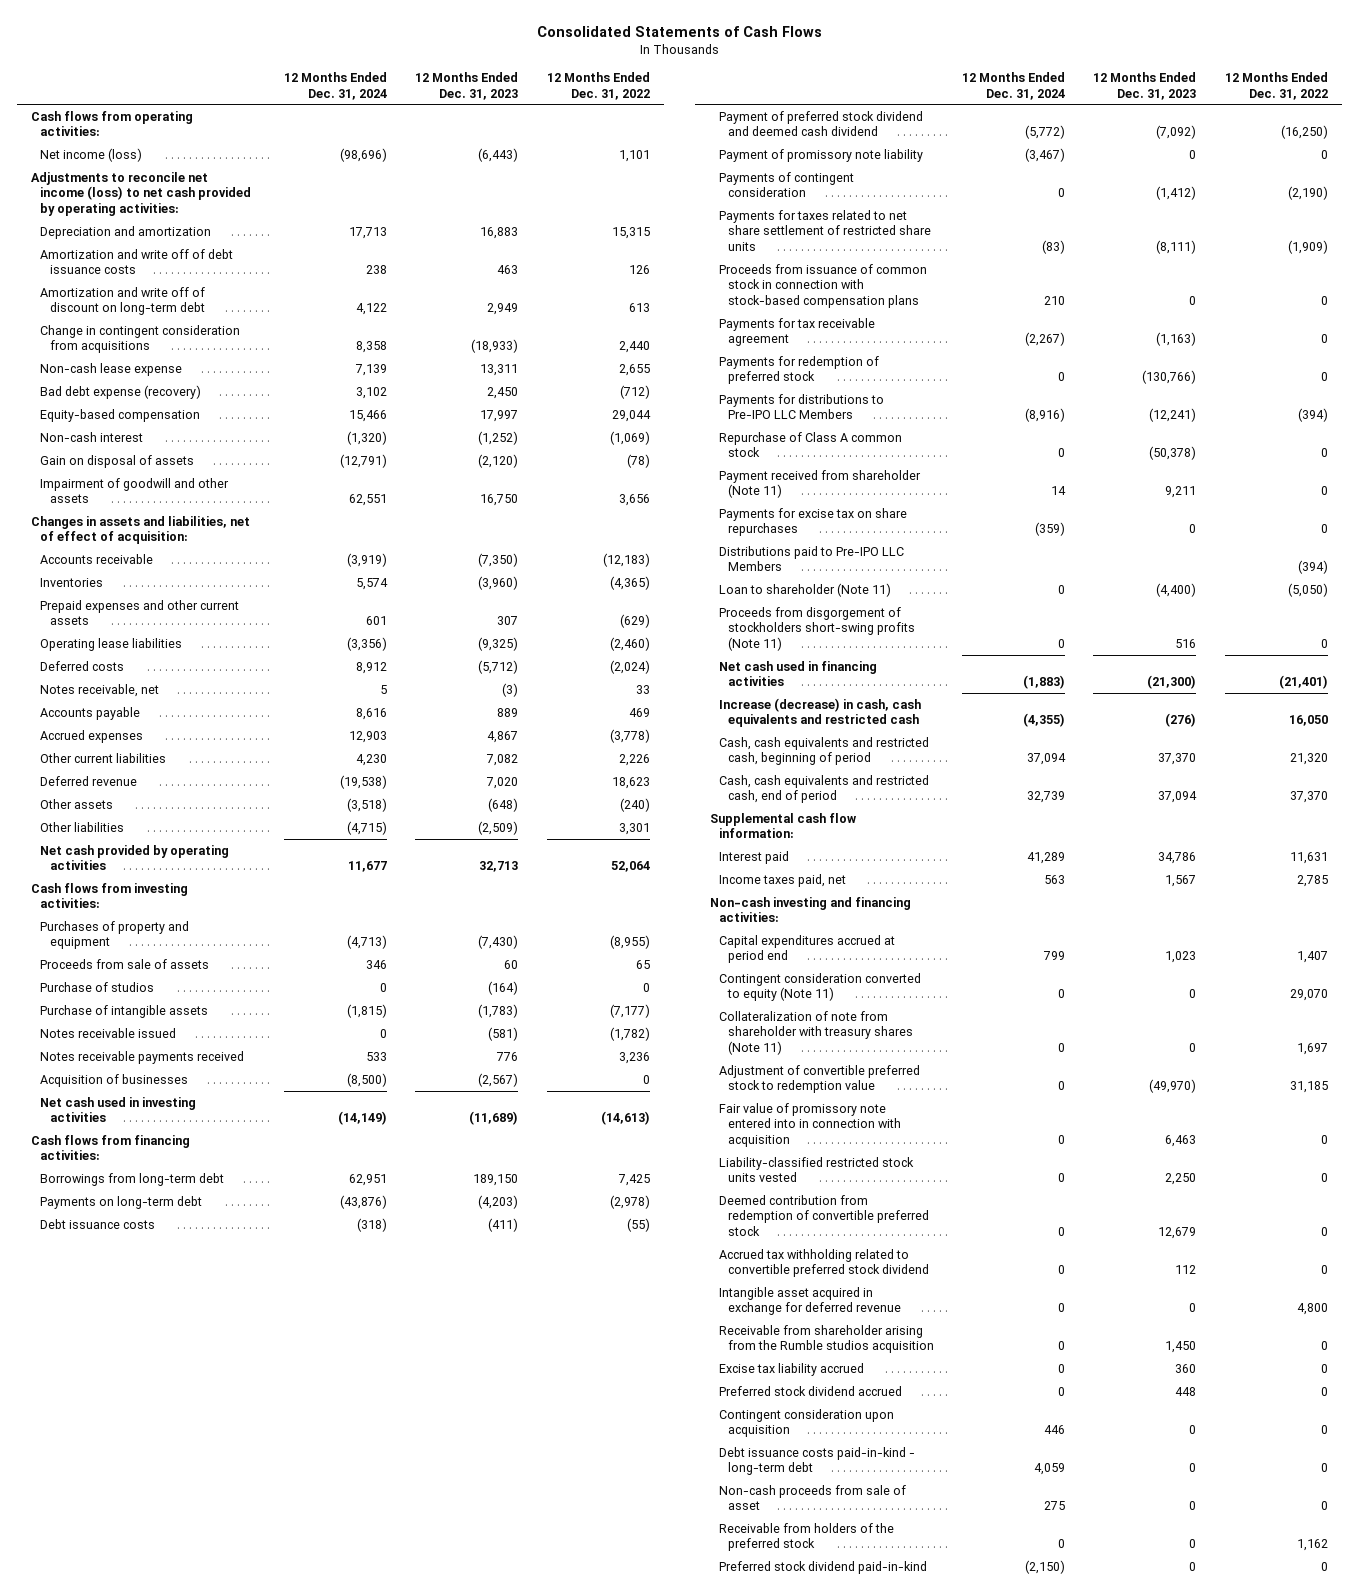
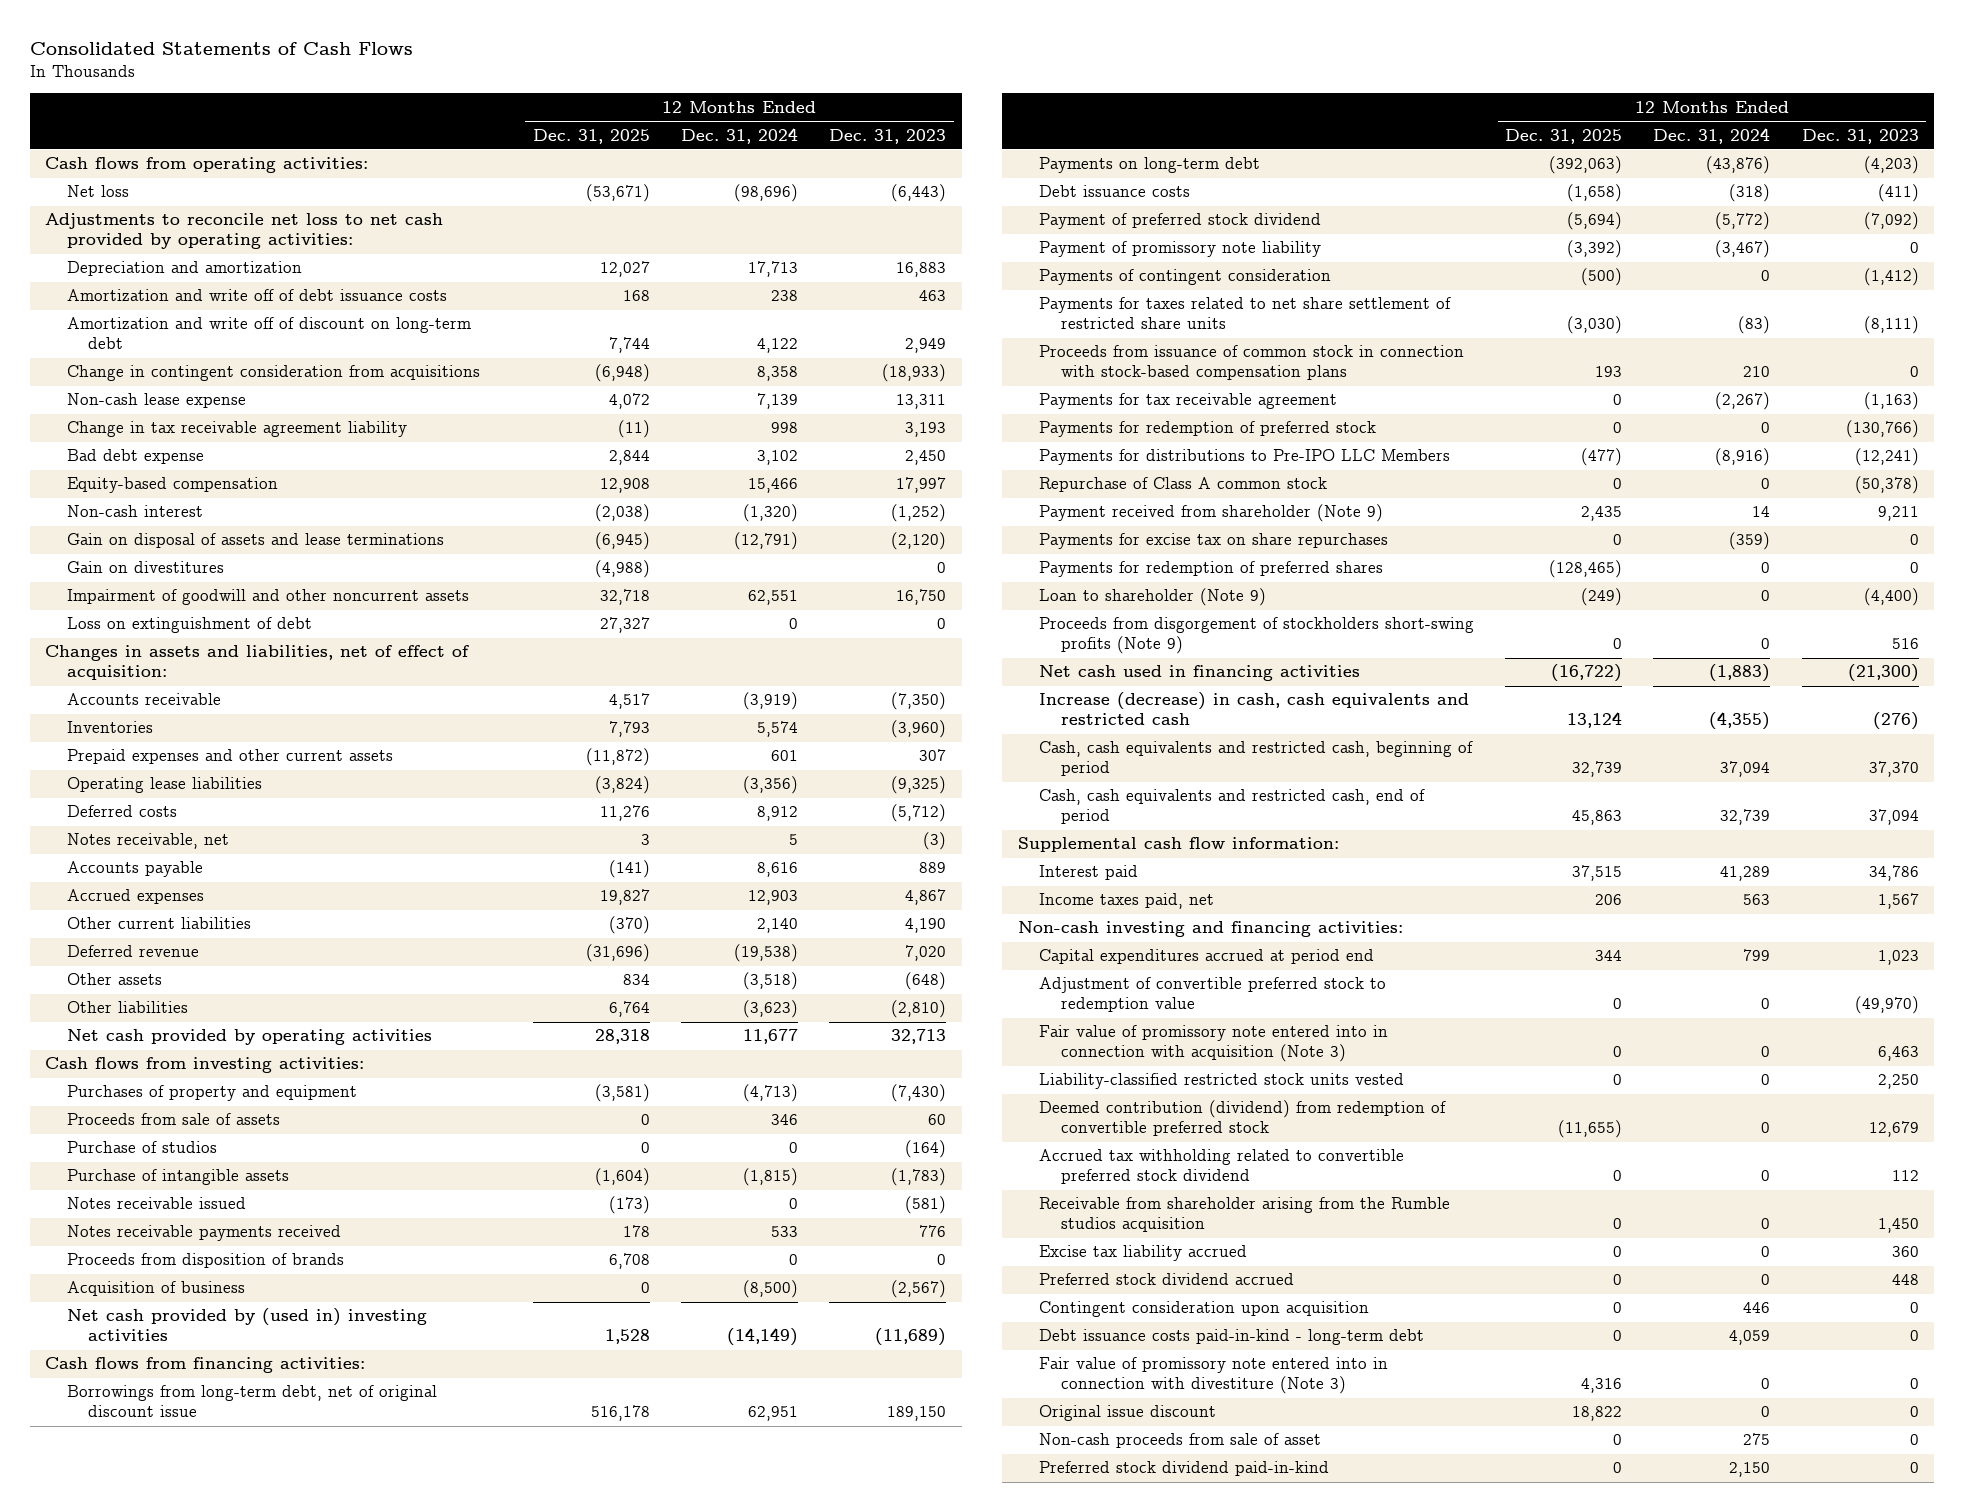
[546,71,650,100] 12 Months Ended Dec. 31, 2022 -> none
none -> [532,128,650,144] Dec. 31, 2025
[40,147,143,162] Net income (loss) -> [66,185,129,198] Net loss
[31,171,252,217] Adjustments to reconcile net income (loss) to net cash provided by operating activities: -> [45,213,444,250] Adjustments to reconcile net loss to net cash provided by operating activities:
none -> [66,421,407,438] Change in tax receivable agreement liability
[40,384,202,399] Bad debt expense (recovery) -> [66,449,204,465] Bad debt expense
[40,454,195,468] Gain on disposal of assets -> [66,533,444,549] Gain on disposal of assets and lease terminations
none -> [66,561,224,574] Gain on divestitures
[40,477,230,504] Impairment of goodwill and other assets -> [66,589,469,606] Impairment of goodwill and other noncurrent assets
none -> [66,617,312,634] Loss on extinguishment of debt
[355,753,387,766] 4,230 -> [756,918,798,934] 2,140
[486,753,519,766] 7,082 -> [905,918,947,934] 4,190
[346,820,387,835] (4,715) -> [742,1000,798,1019] (3,623)
[478,820,519,835] (2,509) -> [891,1000,947,1019] (2,810)
none -> [66,1253,344,1269] Proceeds from disposition of brands
[40,1073,189,1087] Acquisition of businesses -> [66,1281,245,1297] Acquisition of business
[40,1096,197,1123] Net cash used in investing activities -> [66,1308,427,1342] Net cash provided by (used in) investing activities
[40,1172,225,1186] Borrowings from long-term debt -> [66,1385,437,1418] Borrowings from long-term debt, net of original discount issue
[718,110,923,137] Payment of preferred stock dividend and deemed cash dividend -> [1039,213,1322,230] Payment of preferred stock dividend
[718,469,921,499] Payment received from shareholder (Note 11) -> [1039,504,1384,523] Payment received from shareholder (Note 9)
[718,545,904,572] Distributions paid to Pre-IPO LLC Members -> none
none -> [1039,561,1384,578] Payments for redemption of preferred shares
[718,582,891,597] Loan to shareholder (Note 11) -> [1039,588,1267,607] Loan to shareholder (Note 9)
[718,606,915,652] Proceeds from disgorgement of stockholders short-swing profits (Note 11) -> [1039,617,1475,655] Proceeds from disgorgement of stockholders short-swing profits (Note 9)
[718,972,921,1002] Contingent consideration converted to equity (Note 11) -> none
[718,1010,913,1056] Collateralization of note from shareholder with treasury shares (Note 11) -> none
[718,1102,901,1148] Fair value of promissory note entered into in connection with acquisition -> [1039,1025,1389,1063] Fair value of promissory note entered into in connection with acquisition (Note 3)
[718,1194,929,1237] Deemed contribution from redemption of convertible preferred stock -> [1039,1100,1447,1137] Deemed contribution (dividend) from redemption of convertible preferred stock
[718,1286,901,1316] Intangible asset acquired in exchange for deferred revenue -> none
none -> [1039,1357,1389,1395] Fair value of promissory note entered into in connection with divestiture (Note 3)
none -> [1039,1405,1217,1422] Original issue discount
[718,1522,894,1552] Receivable from holders of the preferred stock -> none
[1025,1559,1066,1574] (2,150) -> [1729,1462,1771,1478] 2,150

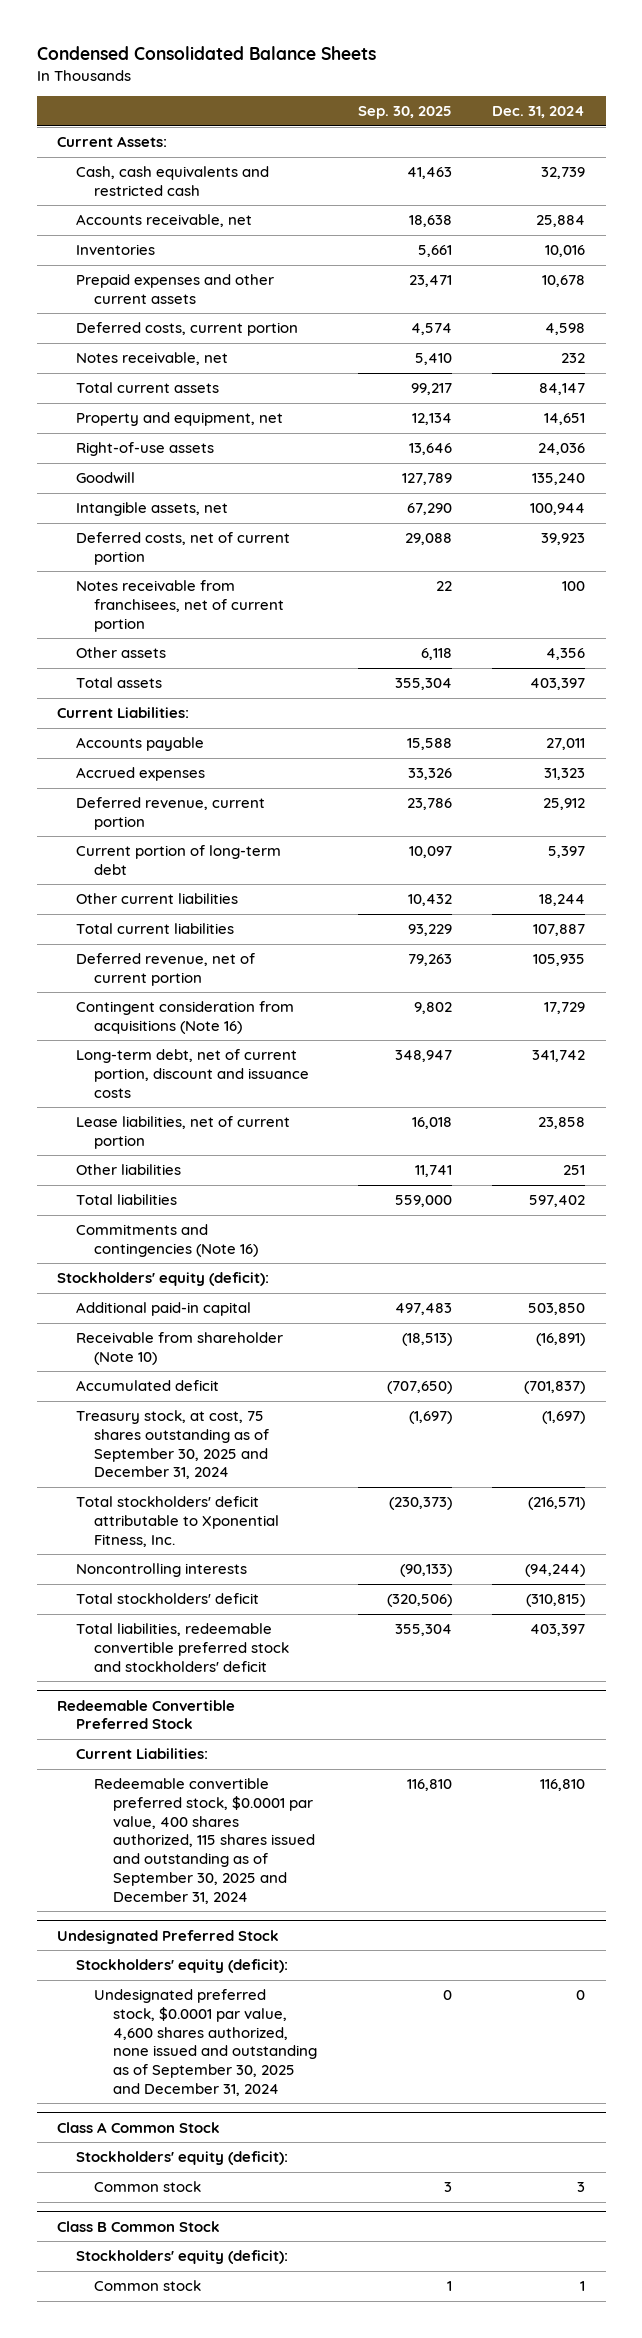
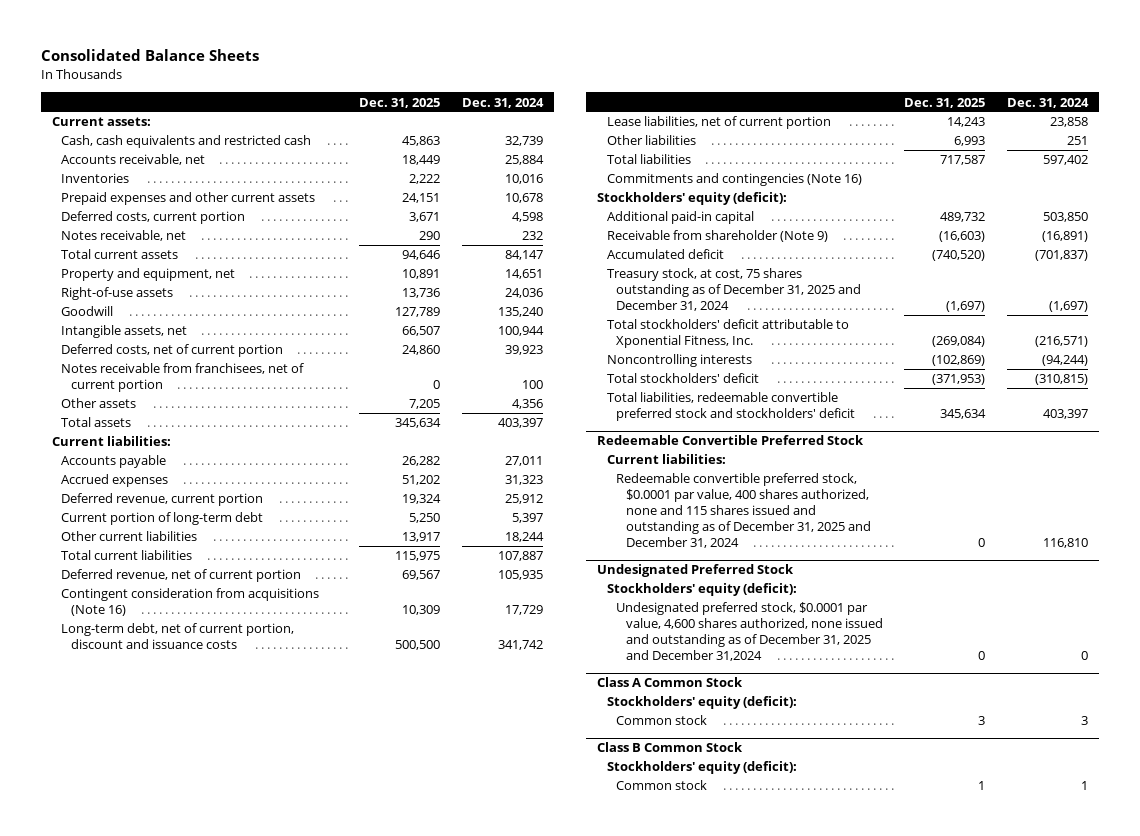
[36,46,376,61] Condensed Consolidated Balance Sheets -> [41,49,260,62] Consolidated Balance Sheets
[357,106,452,120] Sep. 30, 2025 -> none
none -> [359,97,441,108] Dec. 31, 2025
[57,136,168,148] Current Assets: -> [51,117,151,127] Current assets:
[57,707,190,719] Current Liabilities: -> [51,436,171,447] Current liabilities:
[75,1332,283,1365] Receivable from shareholder (Note 10) -> [606,230,828,243] Receivable from shareholder (Note 9)
[75,1410,270,1480] Treasury stock, at cost, 75 shares outstanding as of September 30, 2025 and December 31, 2024 -> [606,268,862,312] Treasury stock, at cost, 75 shares outstanding as of December 31, 2025 and December 31, 2024
[75,1748,208,1760] Current Liabilities: -> [606,454,726,465] Current liabilities:
[94,1778,316,1904] Redeemable convertible preferred stock, $0.0001 par value, 400 shares authorized, 115 shares issued and outstanding as of September 30, 2025 and December 31, 2024 -> [616,473,871,549] Redeemable convertible preferred stock, $0.0001 par value, 400 shares authorized, none and 115 shares issued and outstanding as of December 31, 2025 and December 31, 2024
[94,1989,318,2096] Undesignated preferred stock, $0.0001 par value, 4,600 shares authorized, none issued and outstanding as of September 30, 2025 and December 31, 2024 -> [616,602,883,662] Undesignated preferred stock, $0.0001 par value, 4,600 shares authorized, none issued and outstanding as of December 31, 2025 and December 31,2024

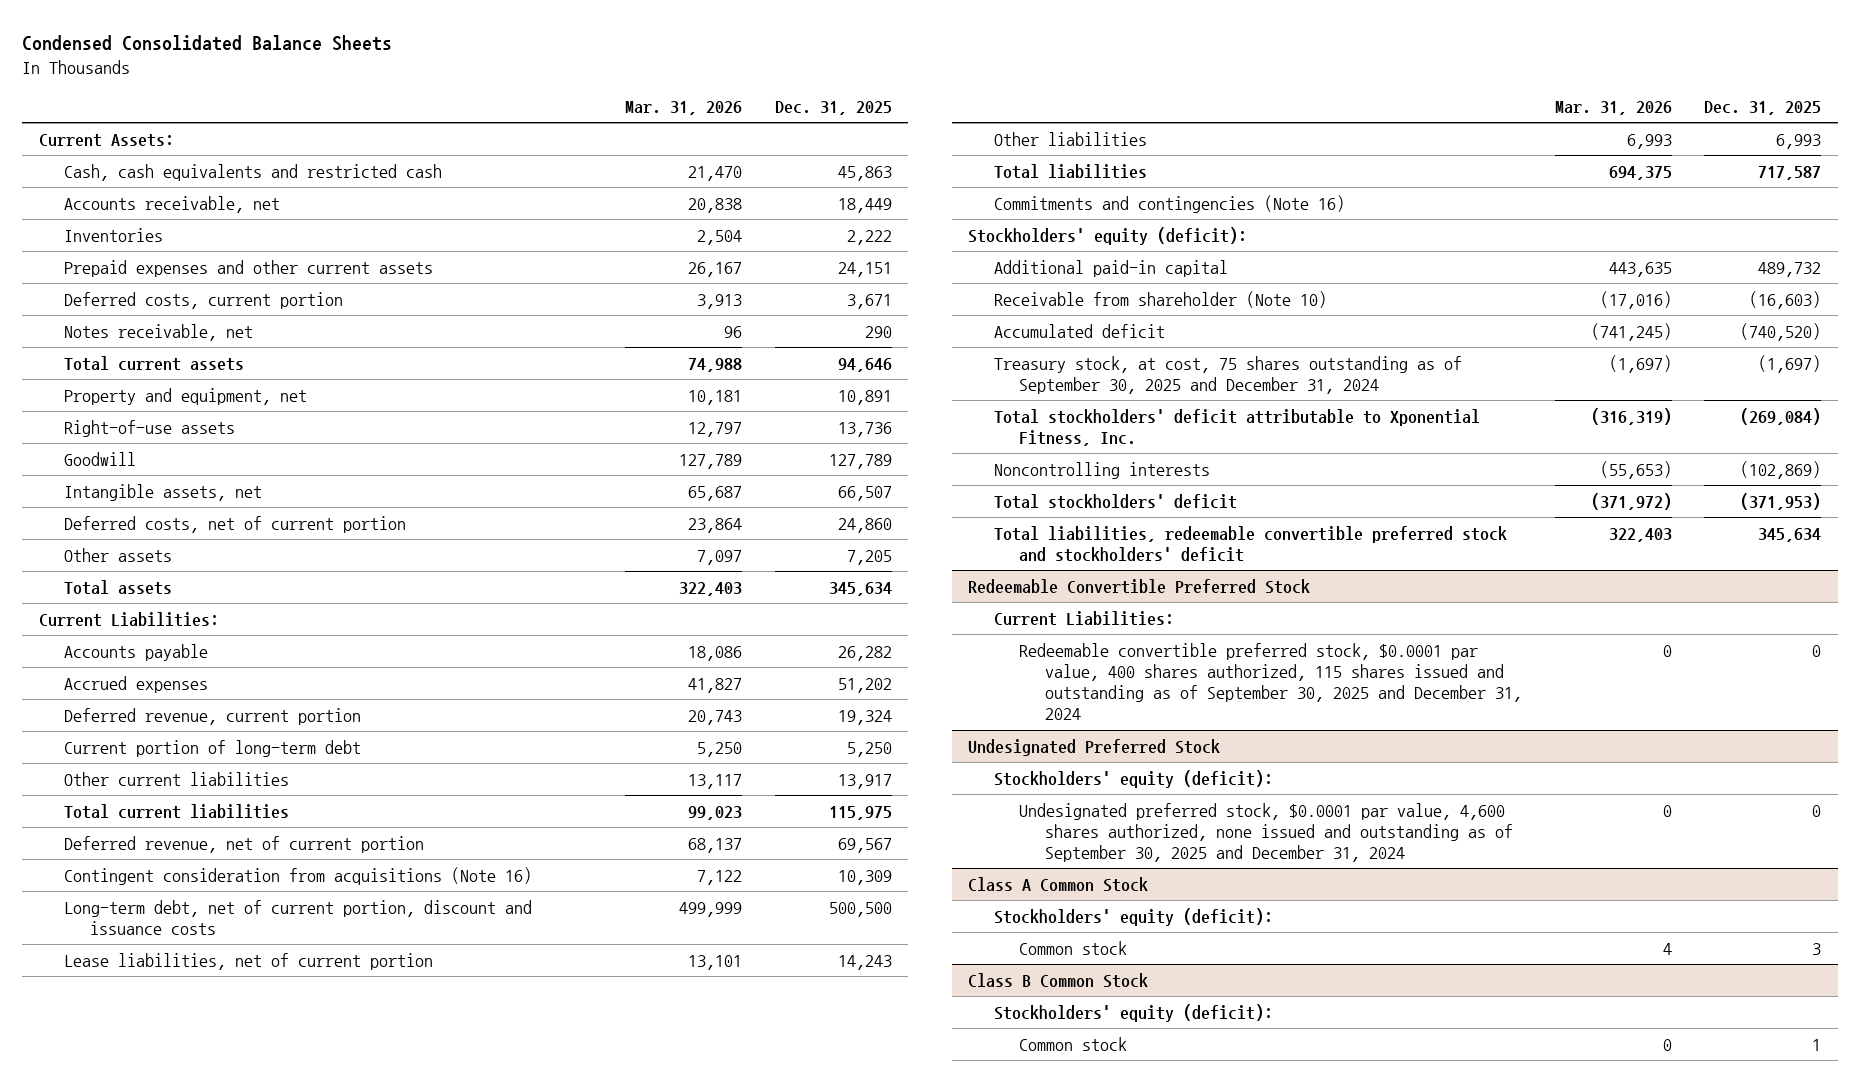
[41,49,260,62] Consolidated Balance Sheets -> [22,35,393,52] Condensed Consolidated Balance Sheets
[461,97,544,108] Dec. 31, 2024 -> none
none -> [625,100,743,115] Mar. 31, 2026
[51,117,151,127] Current assets: -> [38,133,174,147] Current Assets:
[61,363,305,393] Notes receivable from franchisees, net of current portion -> none
[51,436,171,447] Current liabilities: -> [38,611,219,627] Current Liabilities:
[606,230,828,243] Receivable from shareholder (Note 9) -> [993,290,1327,308] Receivable from shareholder (Note 10)
[606,268,862,312] Treasury stock, at cost, 75 shares outstanding as of December 31, 2025 and December 31, 2024 -> [993,355,1462,394] Treasury stock, at cost, 75 shares outstanding as of September 30, 2025 and December 31, 2024
[606,454,726,465] Current liabilities: -> [993,610,1174,626] Current Liabilities:
[616,473,871,549] Redeemable convertible preferred stock, $0.0001 par value, 400 shares authorized, none and 115 shares issued and outstanding as of December 31, 2025 and December 31, 2024 -> [1019,642,1523,721] Redeemable convertible preferred stock, $0.0001 par value, 400 shares authorized, 115 shares issued and outstanding as of September 30, 2025 and December 31, 2024
[616,602,883,662] Undesignated preferred stock, $0.0001 par value, 4,600 shares authorized, none issued and outstanding as of December 31, 2025 and December 31,2024 -> [1019,802,1514,863] Undesignated preferred stock, $0.0001 par value, 4,600 shares authorized, none issued and outstanding as of September 30, 2025 and December 31, 2024

